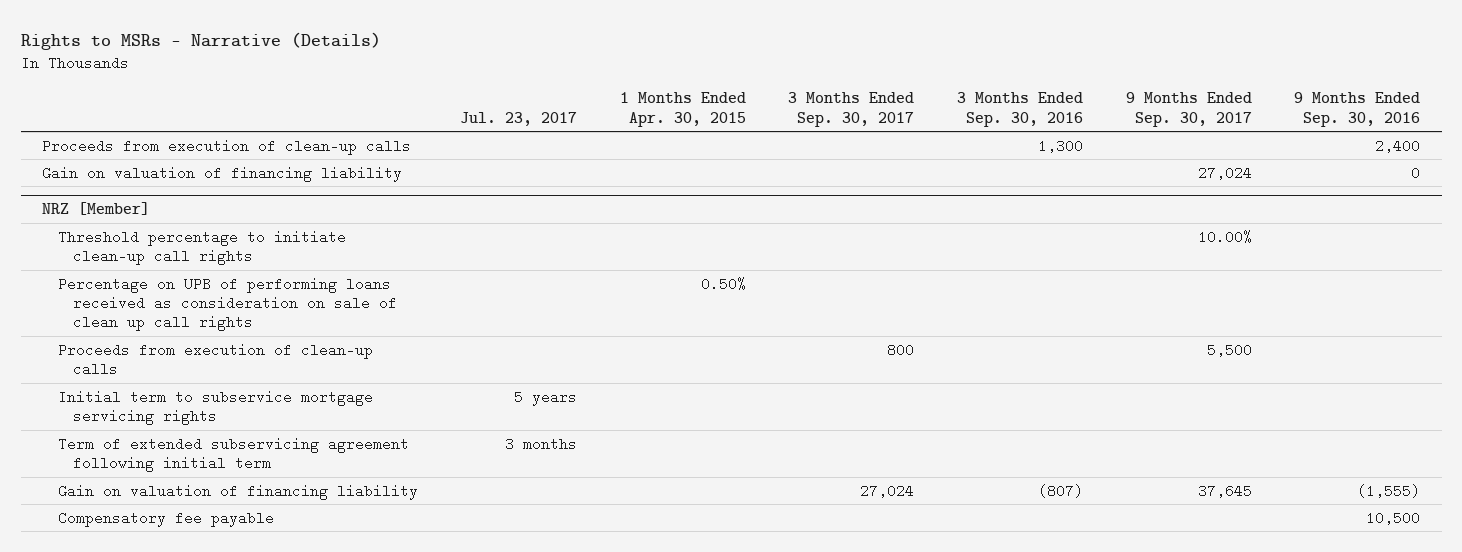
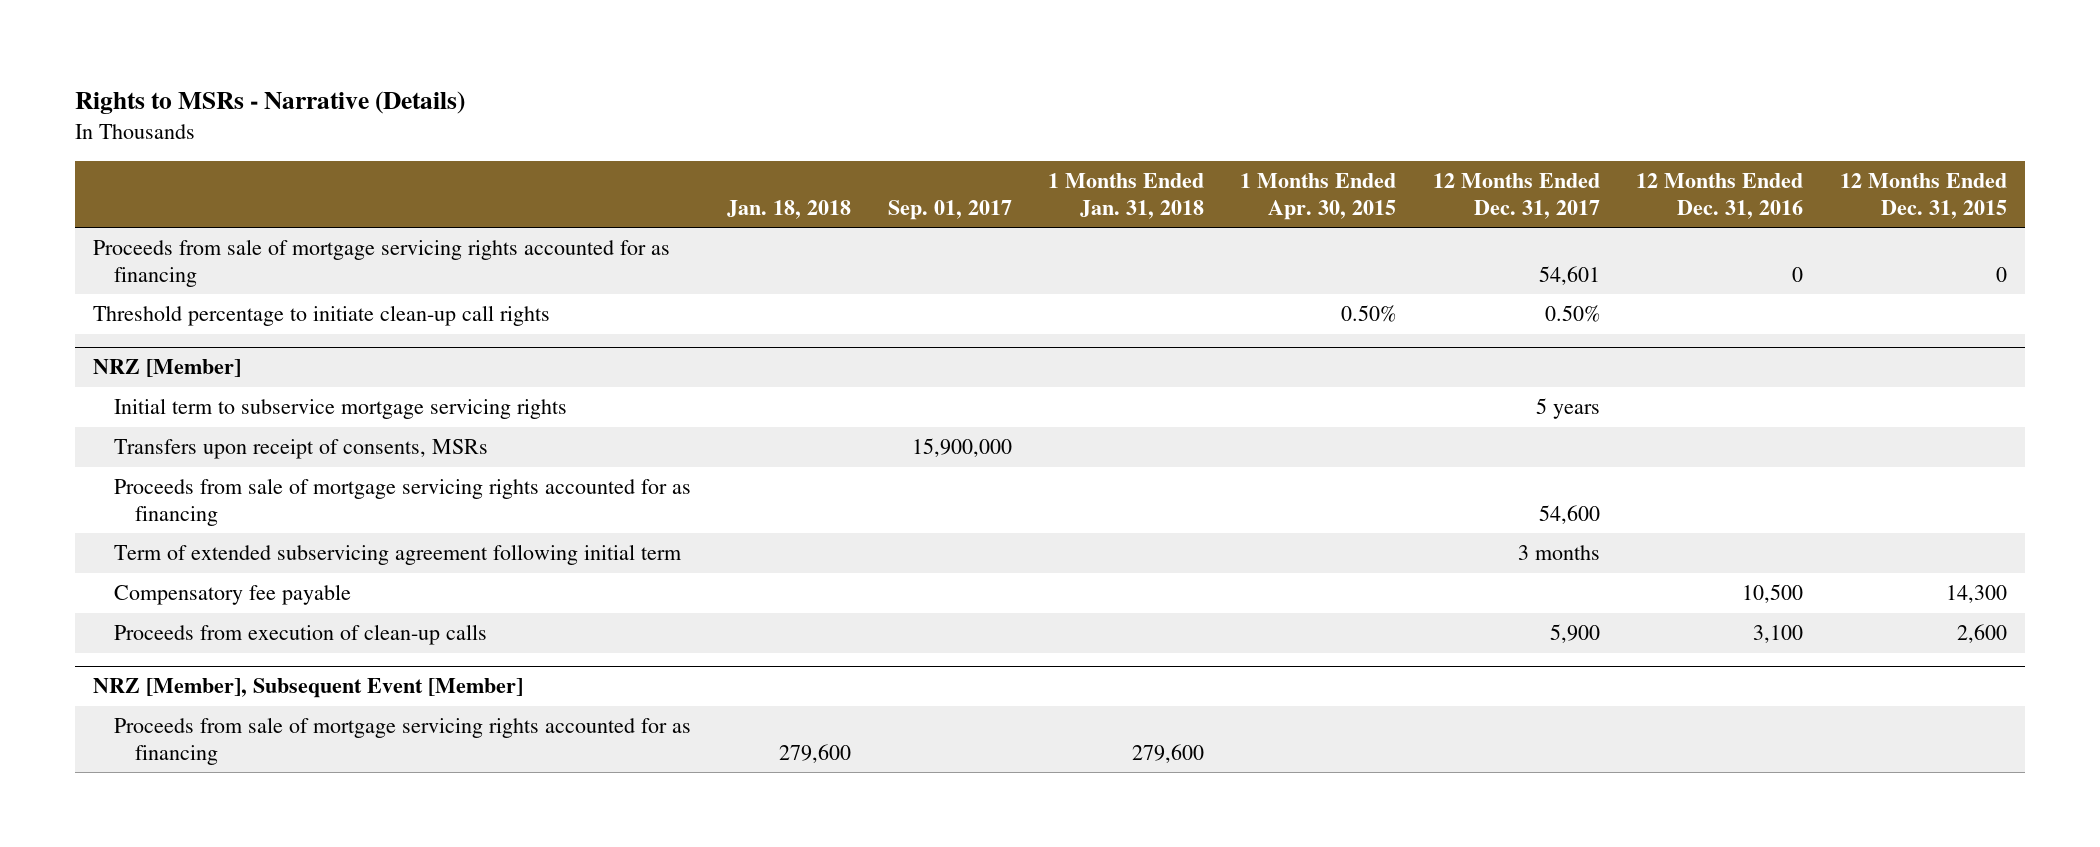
[460,111,578,126] Jul. 23, 2017 -> none
[788,92,915,127] 3 Months Ended Sep. 30, 2017 -> none
[957,92,1084,127] 3 Months Ended Sep. 30, 2016 -> none
[1125,92,1252,127] 9 Months Ended Sep. 30, 2017 -> none
[1294,92,1421,127] 9 Months Ended Sep. 30, 2016 -> none
none -> [727,199,852,219] Jan. 18, 2018
none -> [887,199,1012,220] Sep. 01, 2017
none -> [1048,173,1205,219] 1 Months Ended Jan. 31, 2018
none -> [1432,173,1600,219] 12 Months Ended Dec. 31, 2017
none -> [1636,173,1804,219] 12 Months Ended Dec. 31, 2016
none -> [1839,173,2007,219] 12 Months Ended Dec. 31, 2015
[41,138,411,155] Proceeds from execution of clean-up calls -> none
[41,165,402,182] Gain on valuation of financing liability -> none
none -> [92,239,670,287] Proceeds from sale of mortgage servicing rights accounted for as financing
none -> [92,305,550,327] Threshold percentage to initiate clean-up call rights
[57,229,346,266] Threshold percentage to initiate clean-up call rights -> none
[57,276,398,332] Percentage on UPB of performing loans received as consideration on sale of clean up call rights -> none
none -> [113,439,488,460] Transfers upon receipt of consents, MSRs
none -> [113,478,691,526] Proceeds from sale of mortgage servicing rights accounted for as financing
[57,483,418,500] Gain on valuation of financing liability -> none
[57,342,373,377] Proceeds from execution of clean-up calls -> [113,624,487,646] Proceeds from execution of clean-up calls
none -> [92,678,523,699] NRZ [Member], Subsequent Event [Member]
none -> [113,717,691,765] Proceeds from sale of mortgage servicing rights accounted for as financing

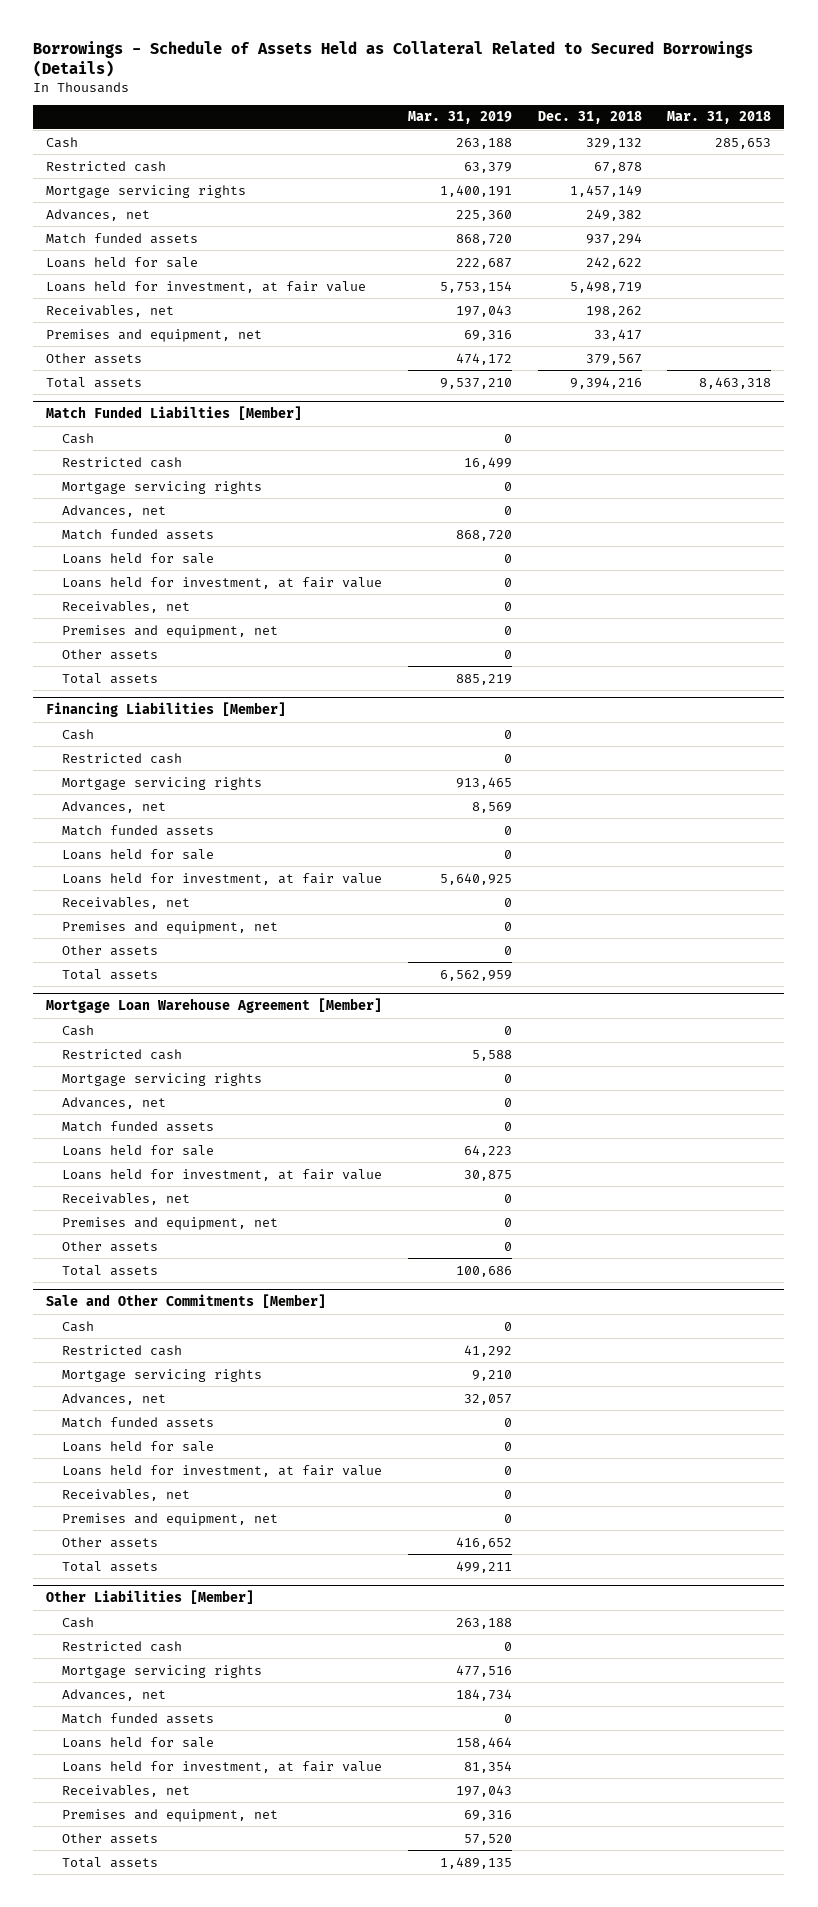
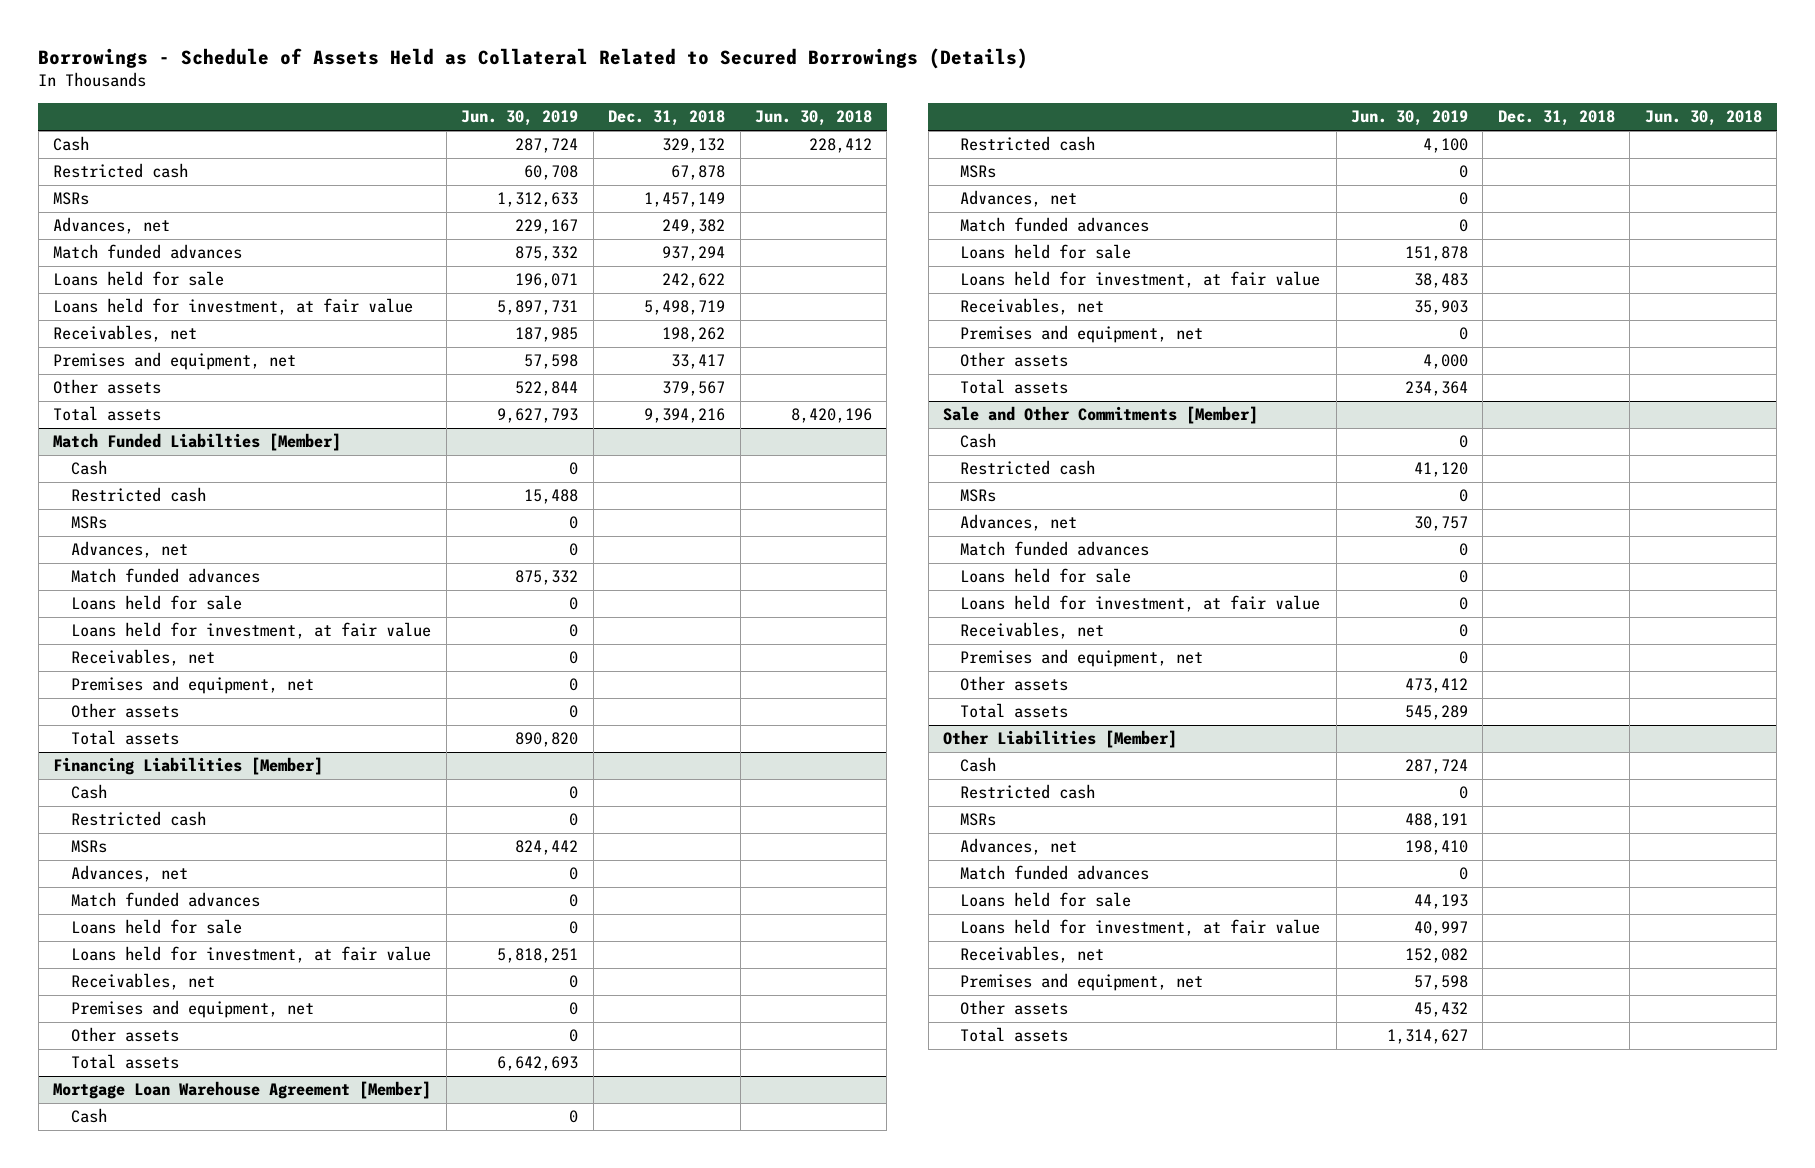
[408,111,513,125] Mar. 31, 2019 -> none
[667,111,772,125] Mar. 31, 2018 -> none
none -> [461,110,579,127] Jun. 30, 2019
none -> [754,110,872,127] Jun. 30, 2018
[46,184,247,198] Mortgage servicing rights -> [53,192,90,206] MSRs
[46,232,199,244] Match funded assets -> [53,244,243,260] Match funded advances
[62,480,263,494] Mortgage servicing rights -> [70,516,107,530] MSRs
[62,528,215,540] Match funded assets -> [70,568,260,584] Match funded advances
[62,776,263,790] Mortgage servicing rights -> [70,840,107,854] MSRs
[62,824,215,836] Match funded assets -> [70,892,260,908] Match funded advances
[62,1072,263,1086] Mortgage servicing rights -> [960,165,997,179] MSRs
[62,1120,215,1132] Match funded assets -> [960,217,1150,233] Match funded advances
[62,1368,263,1382] Mortgage servicing rights -> [960,489,997,503] MSRs
[62,1416,215,1428] Match funded assets -> [960,541,1150,557] Match funded advances
[62,1664,263,1678] Mortgage servicing rights -> [960,813,997,827] MSRs
[62,1712,215,1724] Match funded assets -> [960,865,1150,881] Match funded advances

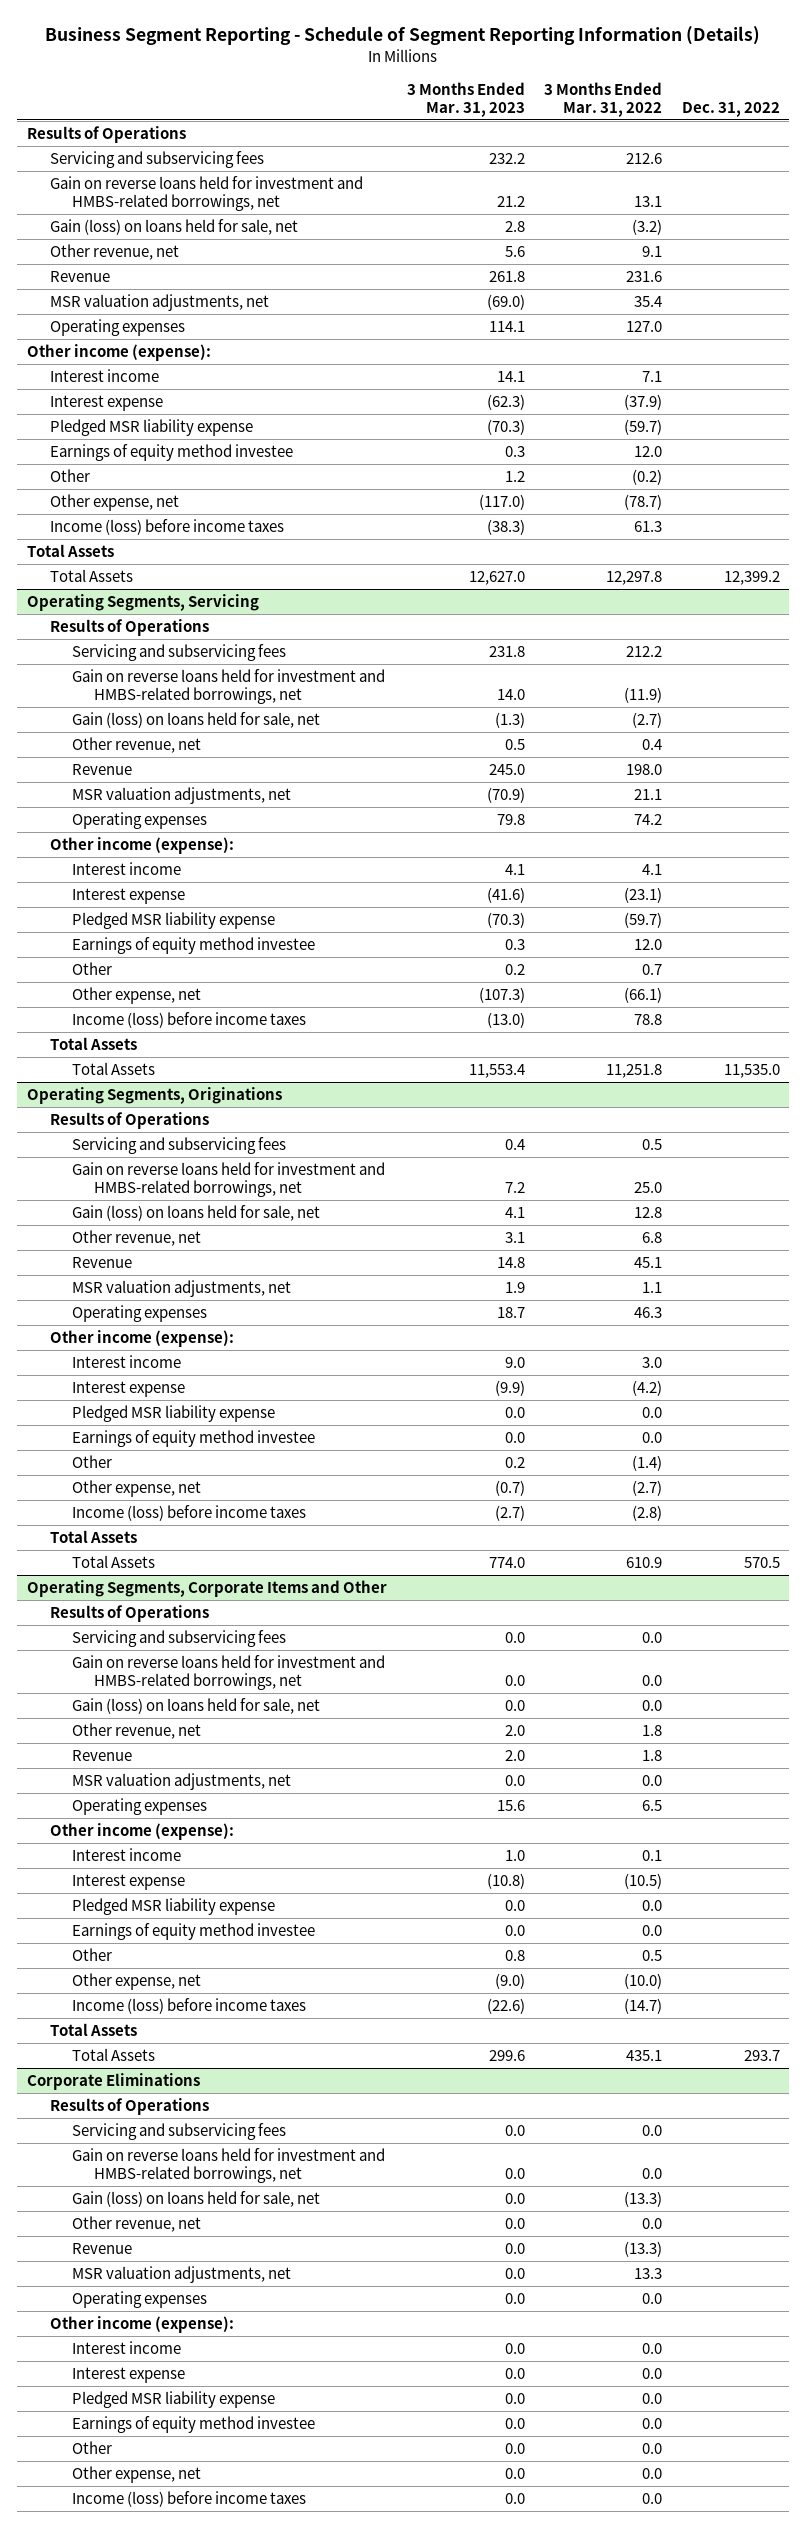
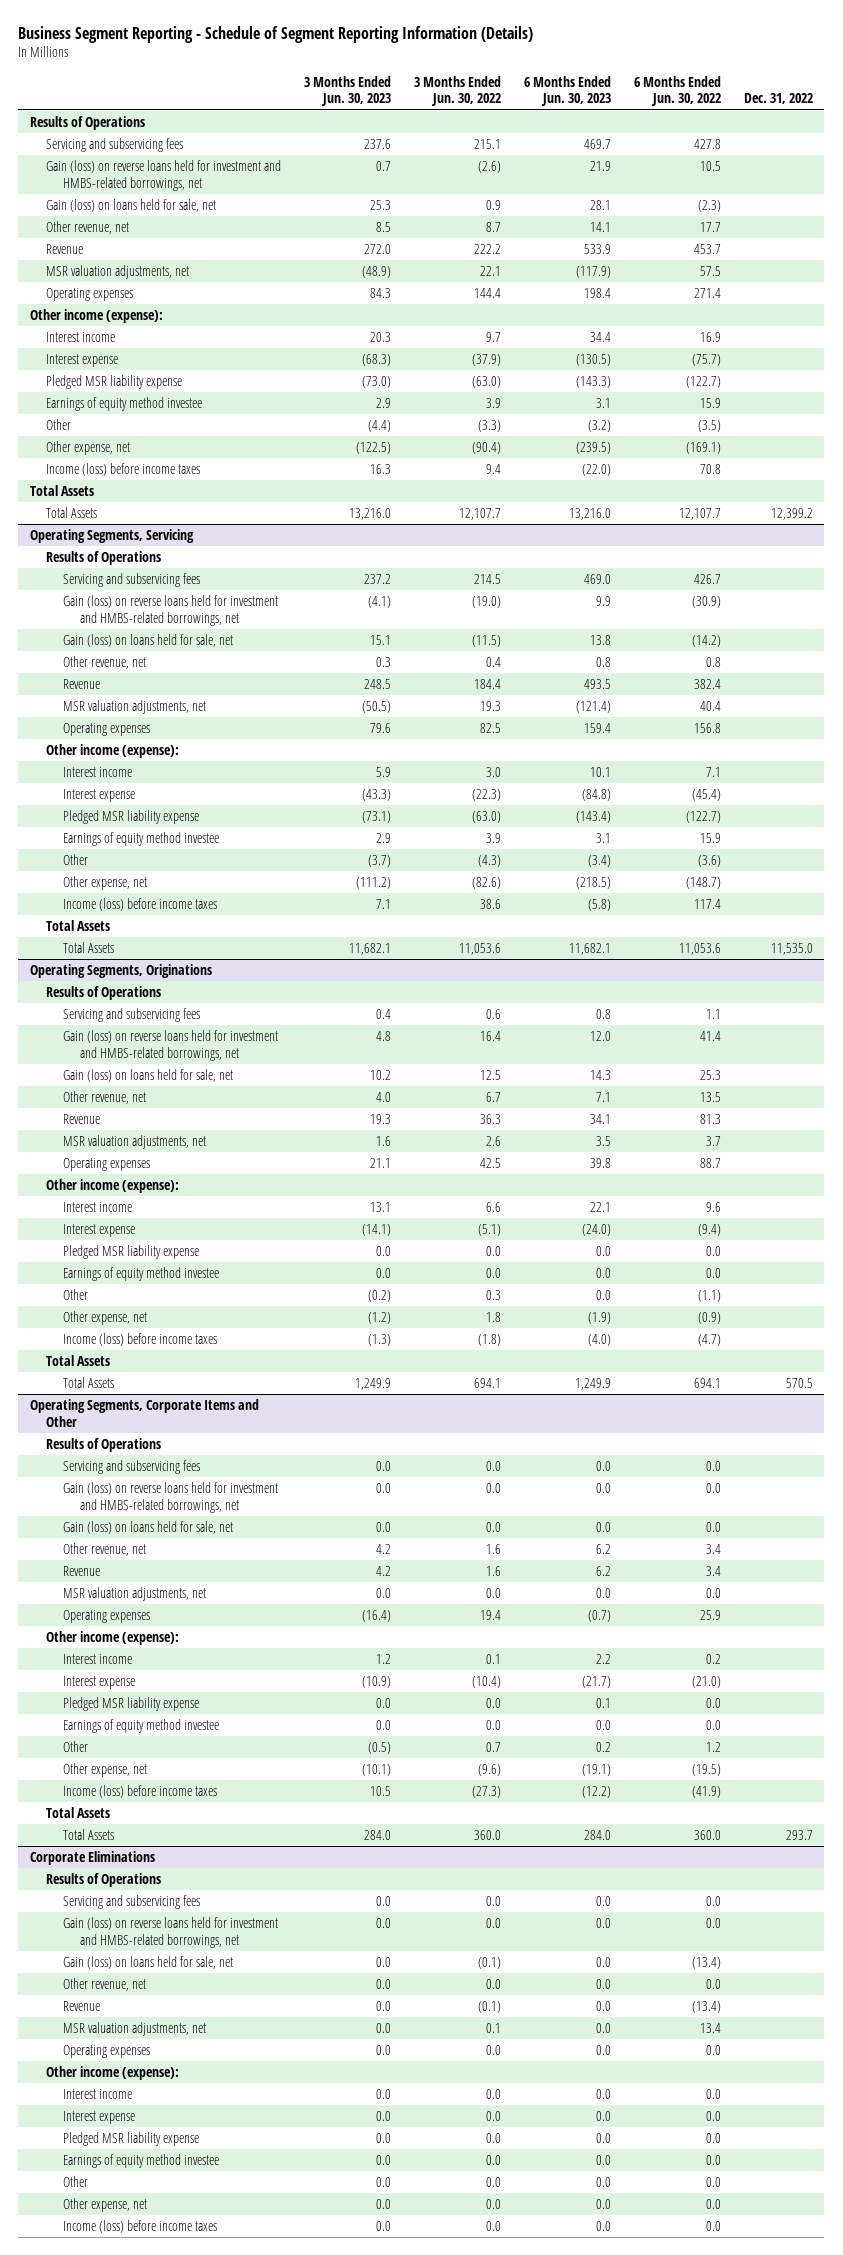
[406,81,525,117] 3 Months Ended Mar. 31, 2023 -> none
[544,81,663,117] 3 Months Ended Mar. 31, 2022 -> none
none -> [304,75,392,107] 3 Months Ended Jun. 30, 2023
none -> [414,75,502,107] 3 Months Ended Jun. 30, 2022
none -> [524,75,612,107] 6 Months Ended Jun. 30, 2023
none -> [634,75,722,107] 6 Months Ended Jun. 30, 2022
[49,175,363,212] Gain on reverse loans held for investment and HMBS-related borrowings, net -> [46,159,282,191] Gain (loss) on reverse loans held for investment and HMBS-related borrowings, net
[71,668,385,705] Gain on reverse loans held for investment and HMBS-related borrowings, net -> [62,594,278,626] Gain (loss) on reverse loans held for investment and HMBS-related borrowings, net
[71,1161,385,1198] Gain on reverse loans held for investment and HMBS-related borrowings, net -> [62,1029,278,1061] Gain (loss) on reverse loans held for investment and HMBS-related borrowings, net
[71,1654,385,1691] Gain on reverse loans held for investment and HMBS-related borrowings, net -> [62,1481,278,1513] Gain (loss) on reverse loans held for investment and HMBS-related borrowings, net
[71,2147,385,2184] Gain on reverse loans held for investment and HMBS-related borrowings, net -> [62,1916,278,1948] Gain (loss) on reverse loans held for investment and HMBS-related borrowings, net

